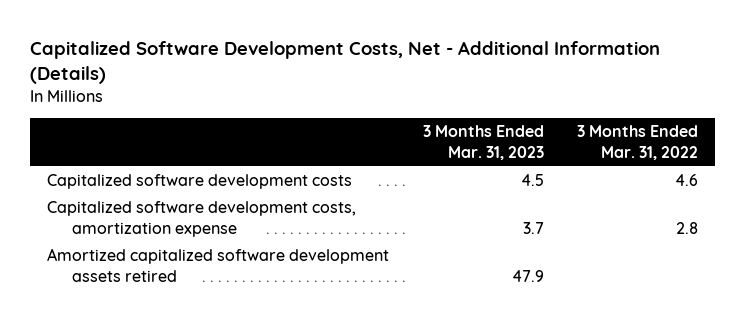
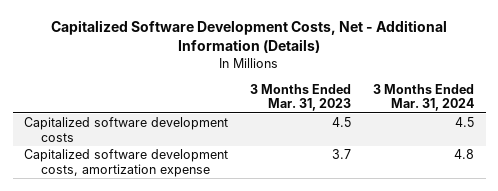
[577,125,699,160] 3 Months Ended Mar. 31, 2022 -> none
none -> [373,83,475,112] 3 Months Ended Mar. 31, 2024
[47,248,390,282] Amortized capitalized software development assets retired -> none

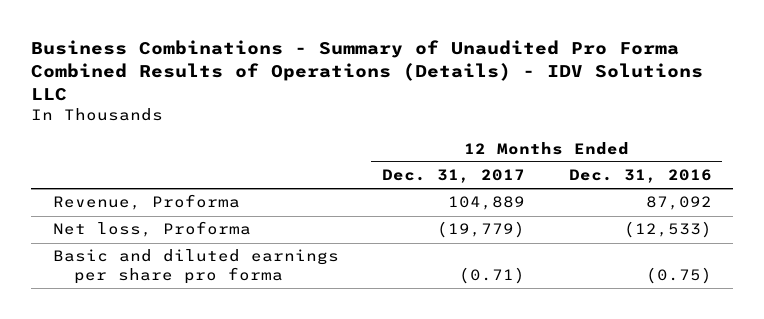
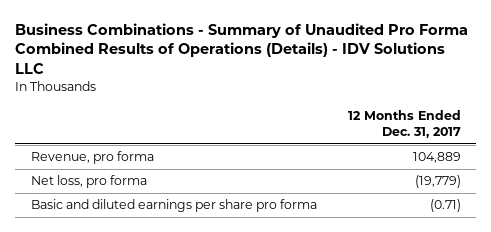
[568,169,712,184] Dec. 31, 2016 -> none
[52,194,240,211] Revenue, Proforma -> [30,151,154,165] Revenue, pro forma
[52,221,251,238] Net loss, Proforma -> [30,175,147,189] Net loss, pro forma

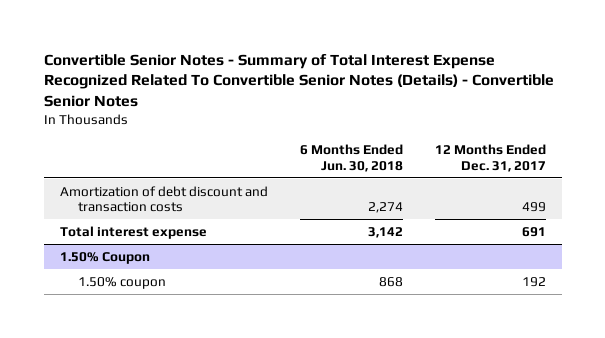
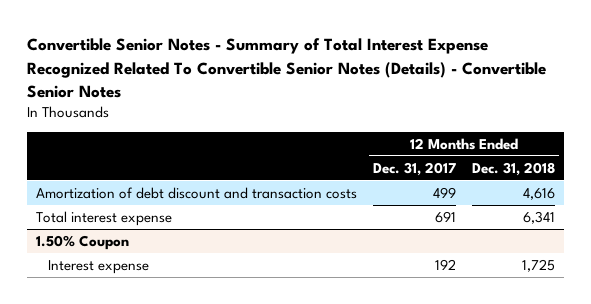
[299,144,403,172] 6 Months Ended Jun. 30, 2018 -> none
none -> [472,161,556,176] Dec. 31, 2018
[77,276,166,289] 1.50% coupon -> [47,259,149,274] Interest expense

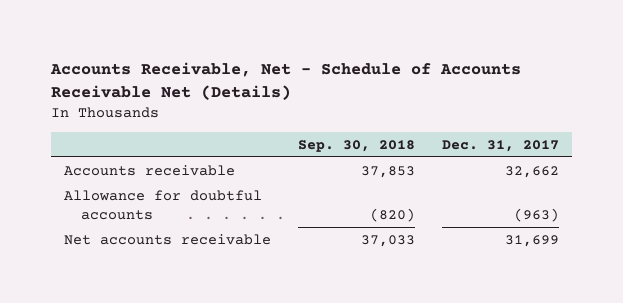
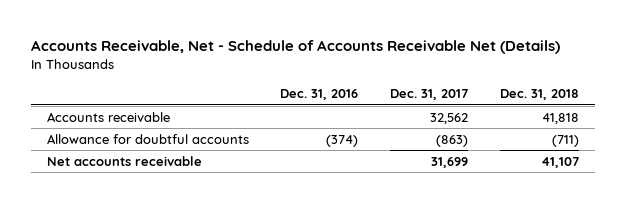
[297,139,415,152] Sep. 30, 2018 -> none
none -> [280,89,359,101] Dec. 31, 2016
none -> [499,89,579,101] Dec. 31, 2018
[504,165,559,178] 32,662 -> [430,112,469,124] 32,562
[513,207,559,222] (963) -> [436,134,469,147] (863)

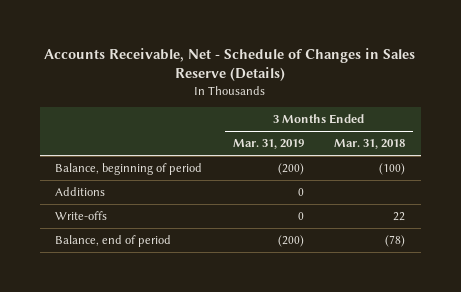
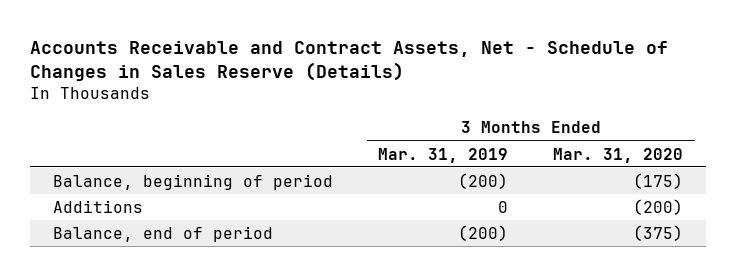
[44,48,416,82] Accounts Receivable, Net - Schedule of Changes in Sales Reserve (Details) -> [29,40,668,82] Accounts Receivable and Contract Assets, Net - Schedule of Changes in Sales Reserve (Details)
[334,139,406,150] Mar. 31, 2018 -> none
none -> [553,147,684,163] Mar. 31, 2020
[55,210,108,220] Write-offs -> none

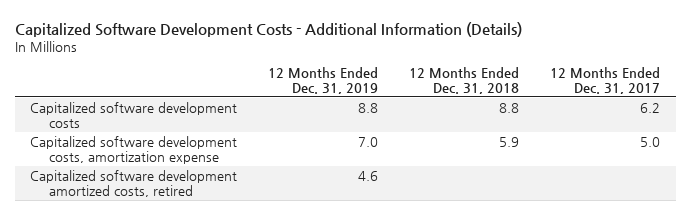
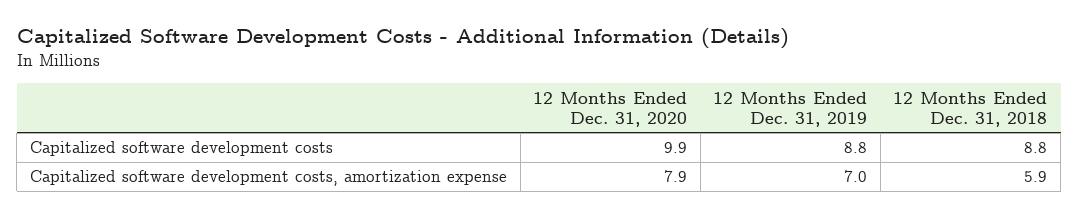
[550,66,661,94] 12 Months Ended Dec. 31, 2017 -> none
none -> [533,91,688,127] 12 Months Ended Dec. 31, 2020
[30,169,238,197] Capitalized software development amortized costs, retired -> none

